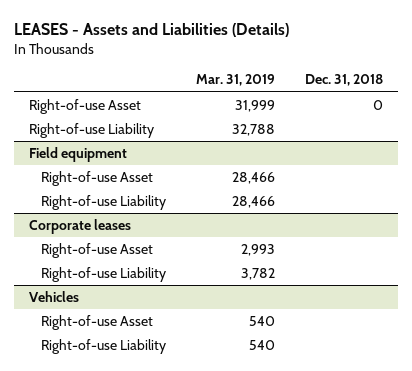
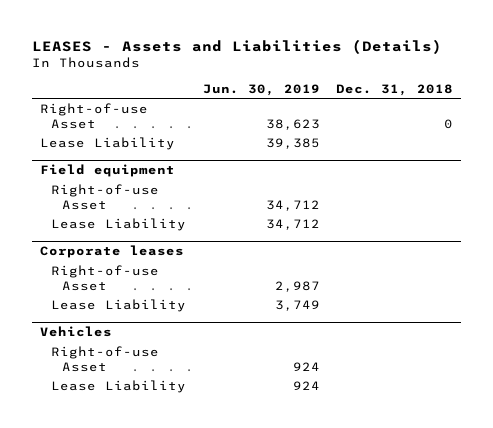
[196,74,276,87] Mar. 31, 2019 -> none
none -> [202,83,320,96] Jun. 30, 2019
[28,122,154,138] Right-of-use Liability -> [40,136,176,150] Lease Liability
[41,194,167,210] Right-of-use Liability -> [51,217,187,231] Lease Liability
[41,266,167,282] Right-of-use Liability -> [51,298,187,312] Lease Liability
[41,338,167,354] Right-of-use Liability -> [51,379,187,393] Lease Liability

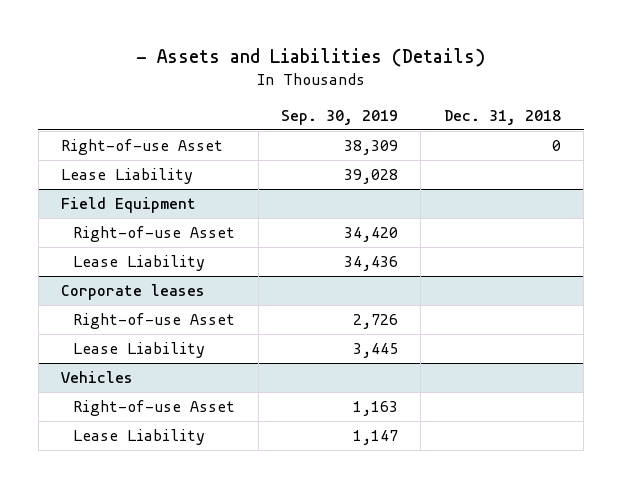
[32,38,443,54] LEASES - Assets and Liabilities (Details) -> [136,48,486,68] - Assets and Liabilities (Details)
[202,83,320,96] Jun. 30, 2019 -> none
none -> [281,110,399,126] Sep. 30, 2019
[40,164,176,178] Field equipment -> [61,196,197,213] Field Equipment

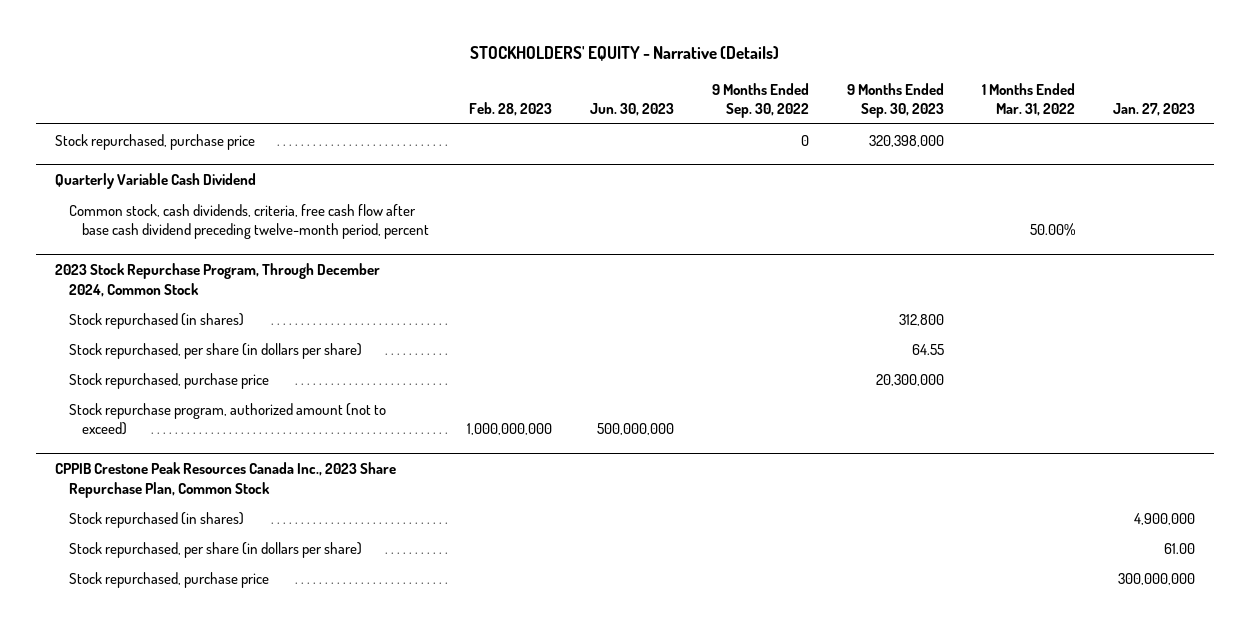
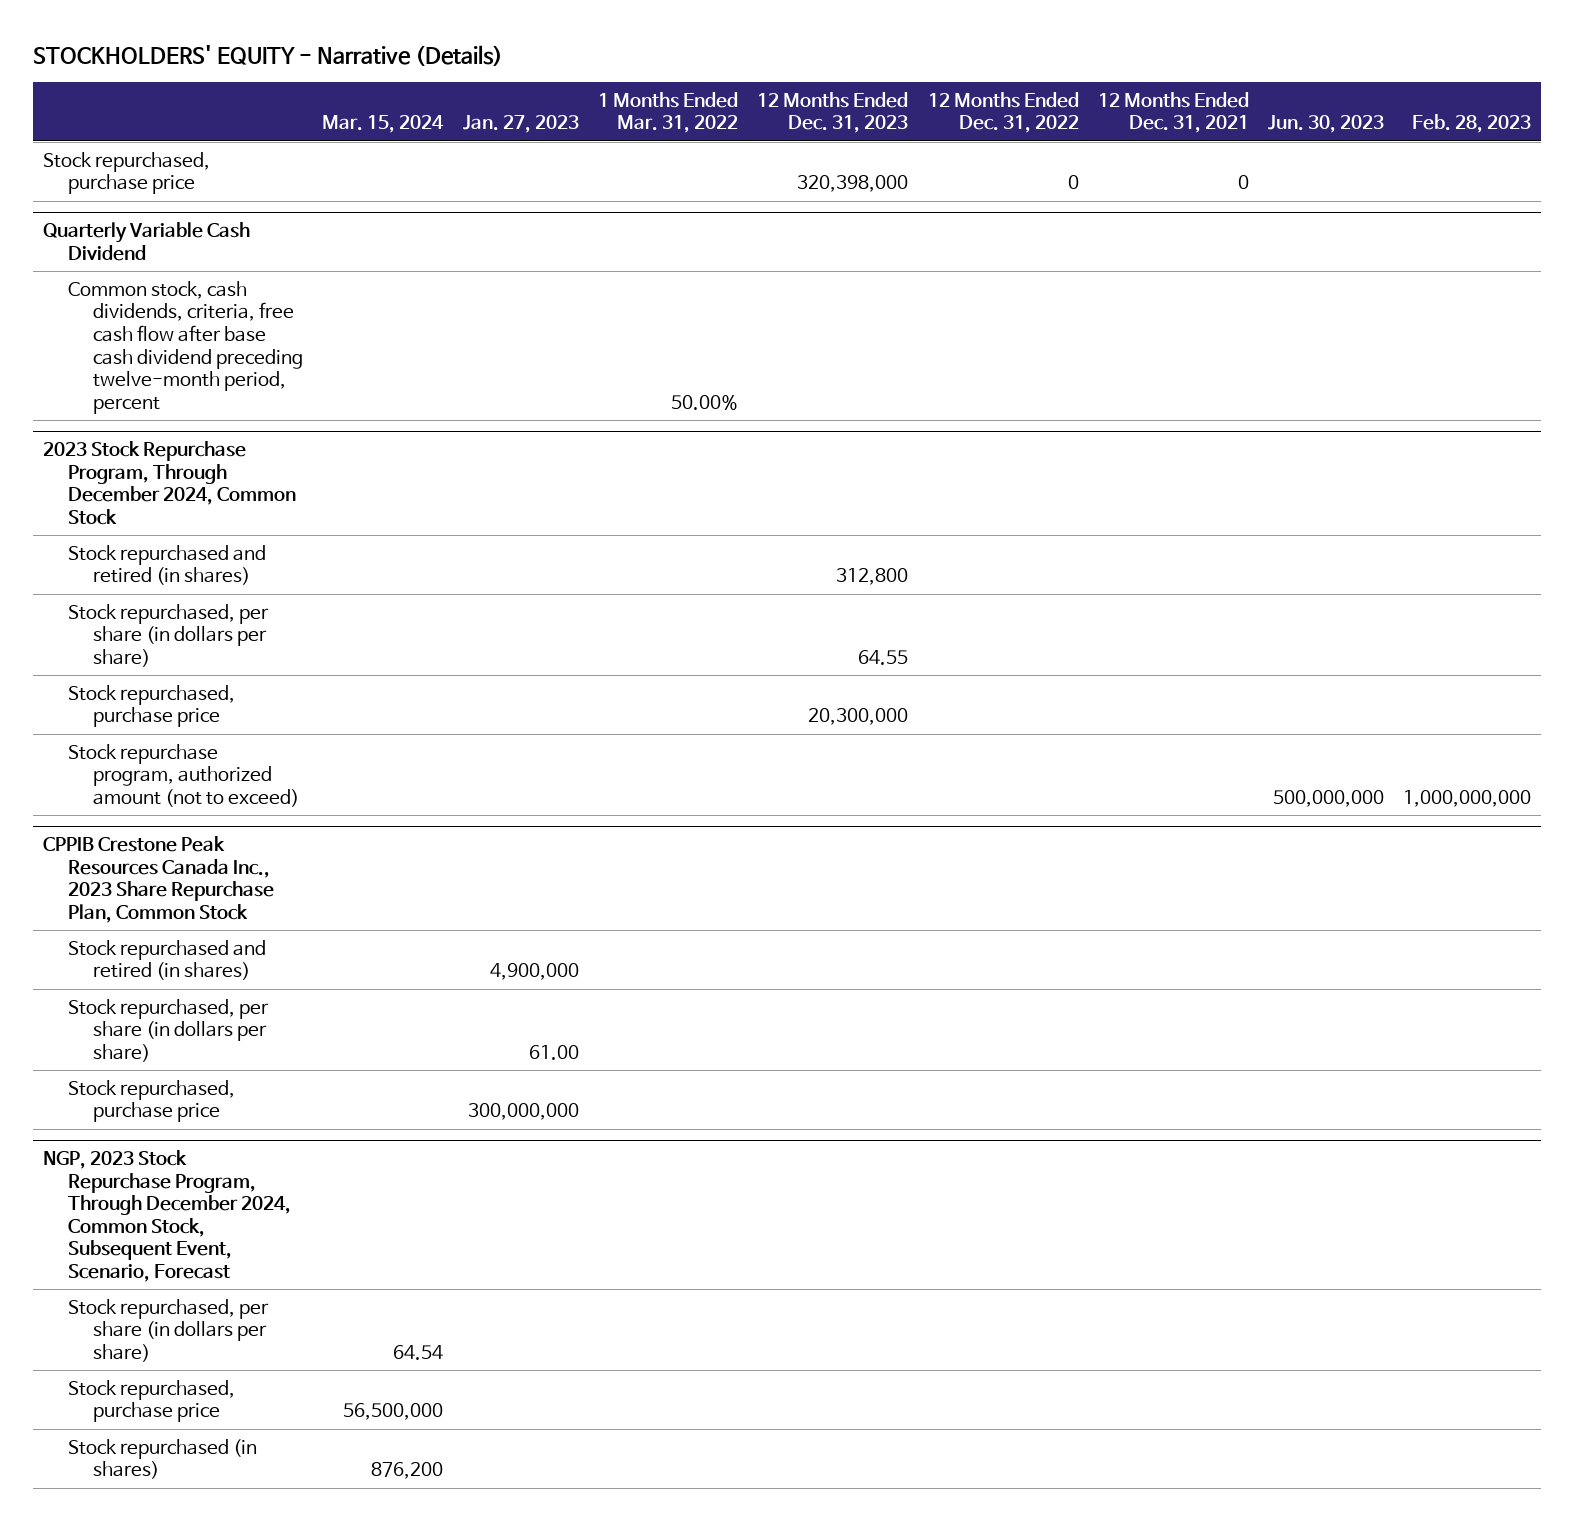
[712,82,810,119] 9 Months Ended Sep. 30, 2022 -> none
[847,82,945,119] 9 Months Ended Sep. 30, 2023 -> none
none -> [322,115,445,134] Mar. 15, 2024
none -> [757,91,909,134] 12 Months Ended Dec. 31, 2023
none -> [927,91,1079,134] 12 Months Ended Dec. 31, 2022
none -> [1097,91,1249,134] 12 Months Ended Dec. 31, 2021
[68,312,244,329] Stock repurchased (in shares) -> [67,544,266,586] Stock repurchased and retired (in shares)
[68,511,244,528] Stock repurchased (in shares) -> [67,939,266,981] Stock repurchased and retired (in shares)
none -> [42,1150,291,1282] NGP, 2023 Stock Repurchase Program, Through December 2024, Common Stock, Subsequent Event, Scenario, Forecast
none -> [67,1298,269,1363] Stock repurchased, per share (in dollars per share)
none -> [67,1379,235,1423] Stock repurchased, purchase price
none -> [67,1438,257,1480] Stock repurchased (in shares)

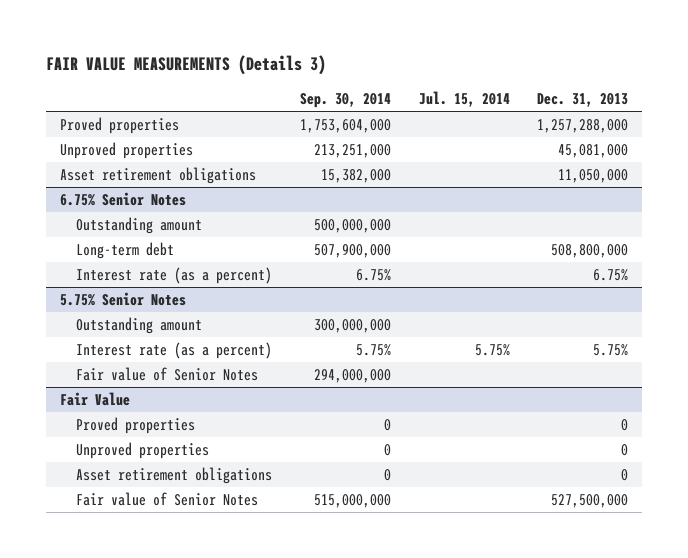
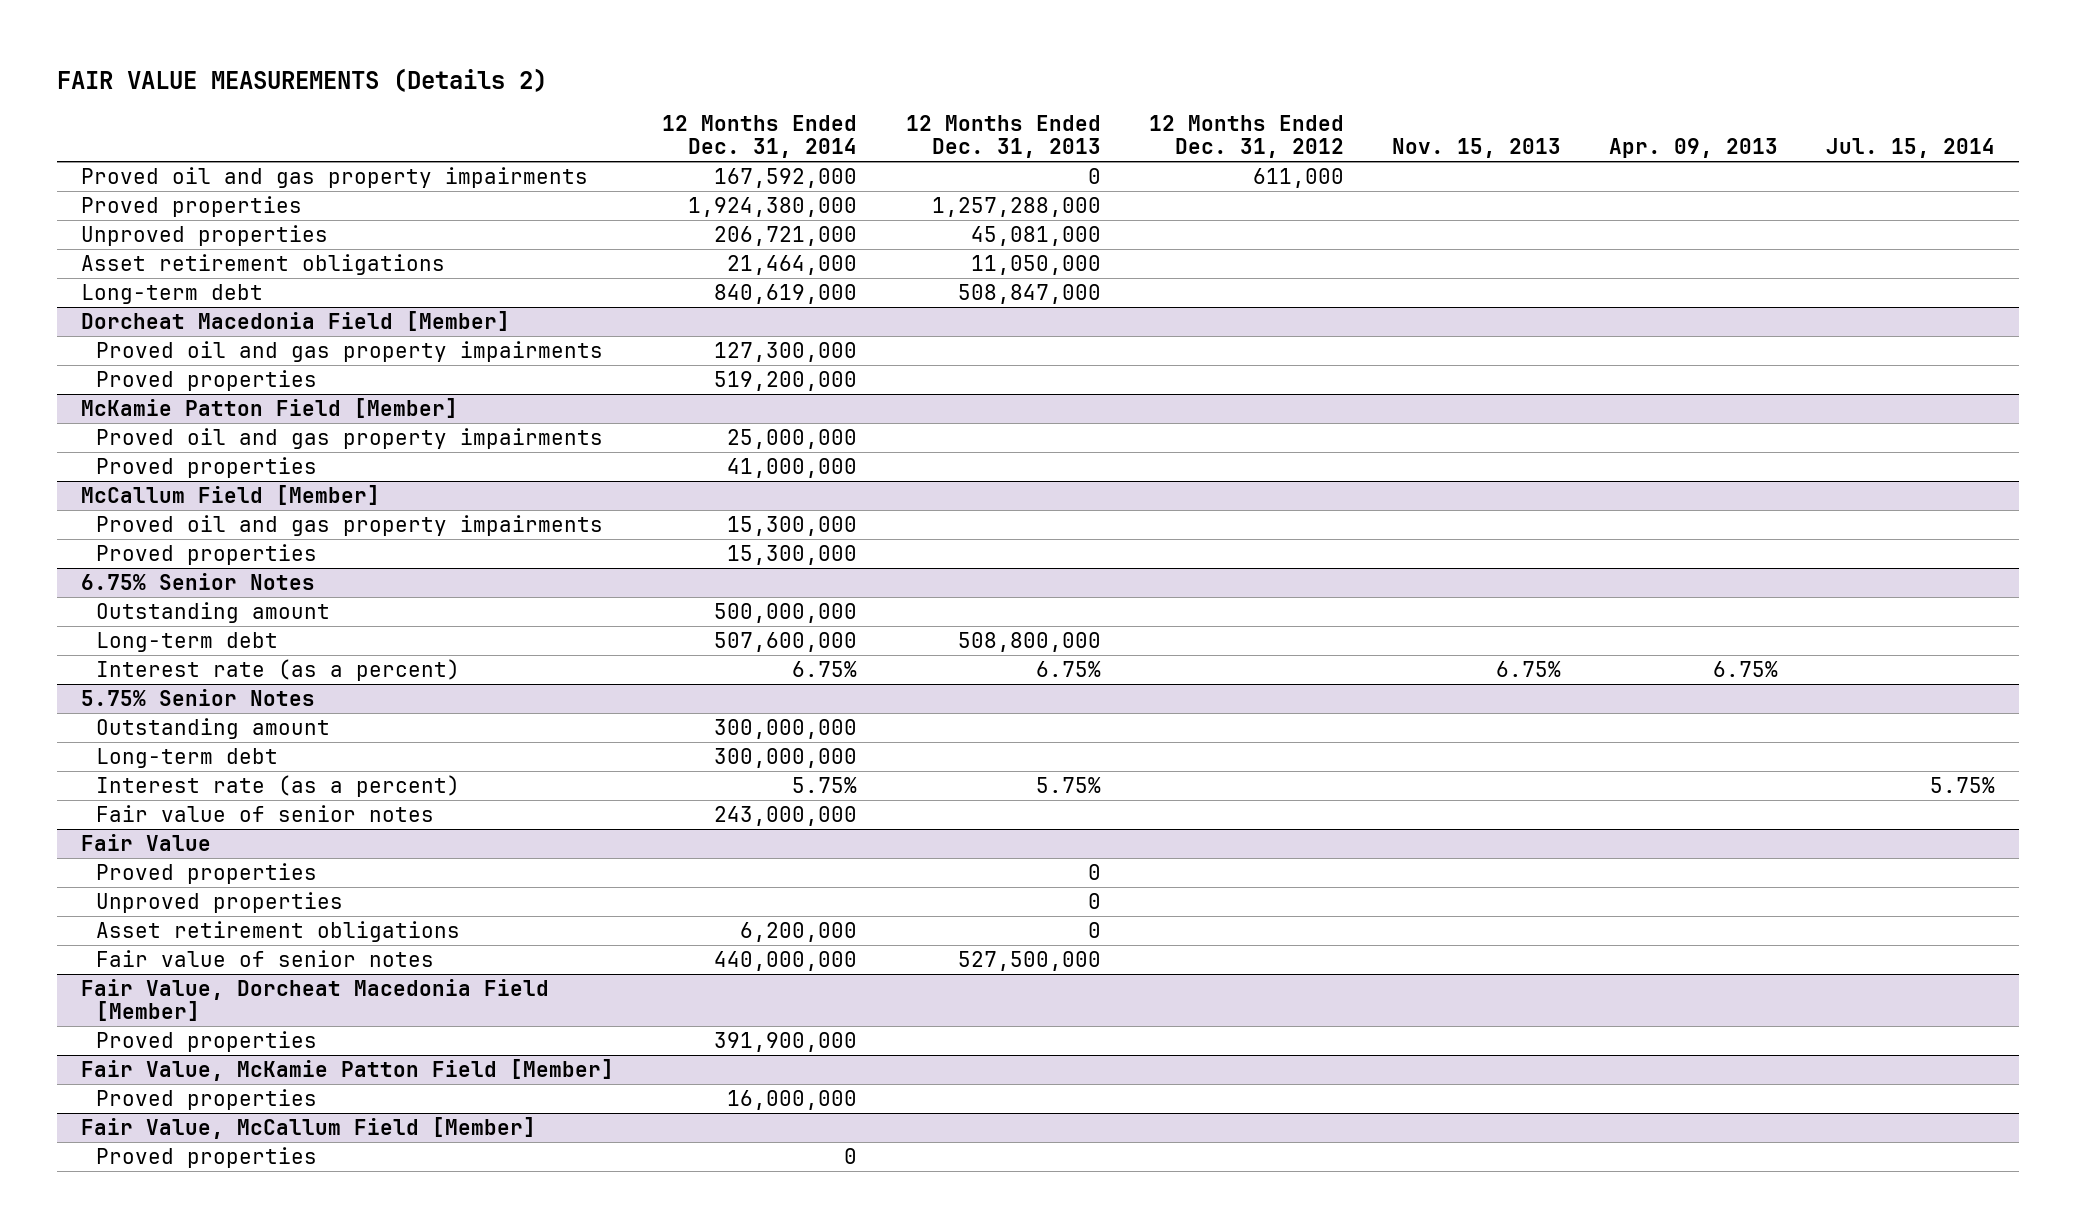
[46,55,327,76] FAIR VALUE MEASUREMENTS (Details 3) -> [57,67,548,92] FAIR VALUE MEASUREMENTS (Details 2)
[299,93,391,109] Sep. 30, 2014 -> none
[537,93,629,108] Dec. 31, 2013 -> none
none -> [662,114,858,159] 12 Months Ended Dec. 31, 2014
none -> [905,114,1101,159] 12 Months Ended Dec. 31, 2013
none -> [1148,114,1344,159] 12 Months Ended Dec. 31, 2012
none -> [1391,138,1561,159] Nov. 15, 2013
none -> [1609,138,1779,159] Apr. 09, 2013
none -> [81,166,589,188] Proved oil and gas property impairments
none -> [81,283,264,304] Long-term debt
none -> [81,310,511,331] Dorcheat Macedonia Field [Member]
none -> [95,340,603,362] Proved oil and gas property impairments
none -> [95,369,317,391] Proved properties
none -> [81,397,459,418] McKamie Patton Field [Member]
none -> [95,427,603,449] Proved oil and gas property impairments
none -> [95,456,317,478] Proved properties
none -> [81,484,381,505] McCallum Field [Member]
none -> [95,514,603,536] Proved oil and gas property impairments
none -> [95,543,317,565] Proved properties
none -> [95,747,278,768] Long-term debt
[76,367,259,382] Fair value of Senior Notes -> [95,804,434,822] Fair value of senior notes
[76,492,259,507] Fair value of Senior Notes -> [95,949,434,967] Fair value of senior notes
none -> [81,978,550,1022] Fair Value, Dorcheat Macedonia Field [Member]
none -> [95,1030,317,1052] Proved properties
none -> [81,1058,615,1081] Fair Value, McKamie Patton Field [Member]
none -> [95,1088,317,1110] Proved properties
none -> [81,1116,537,1139] Fair Value, McCallum Field [Member]
none -> [95,1146,317,1168] Proved properties

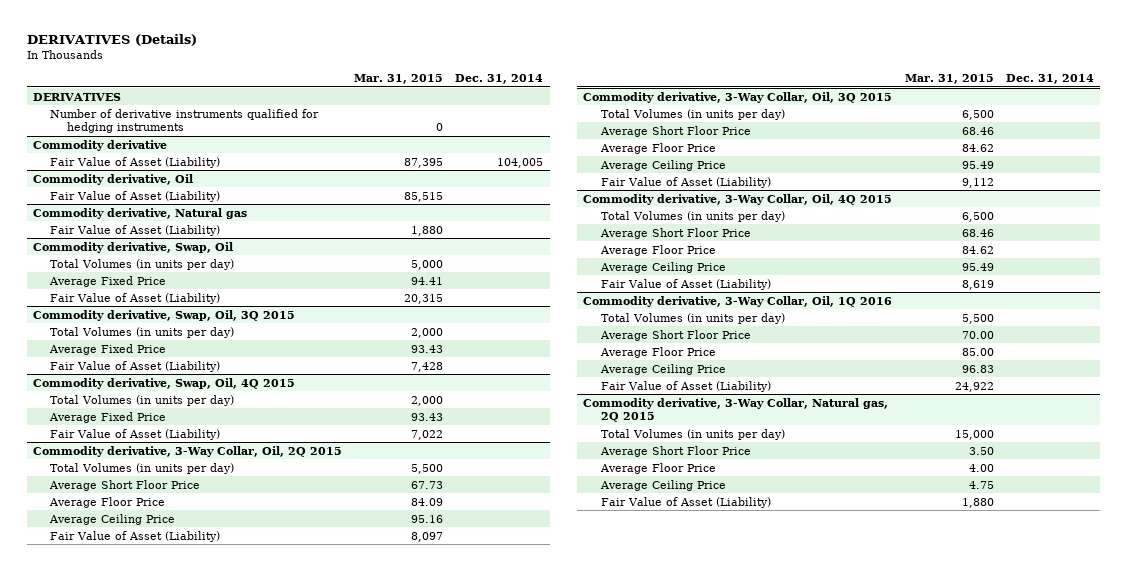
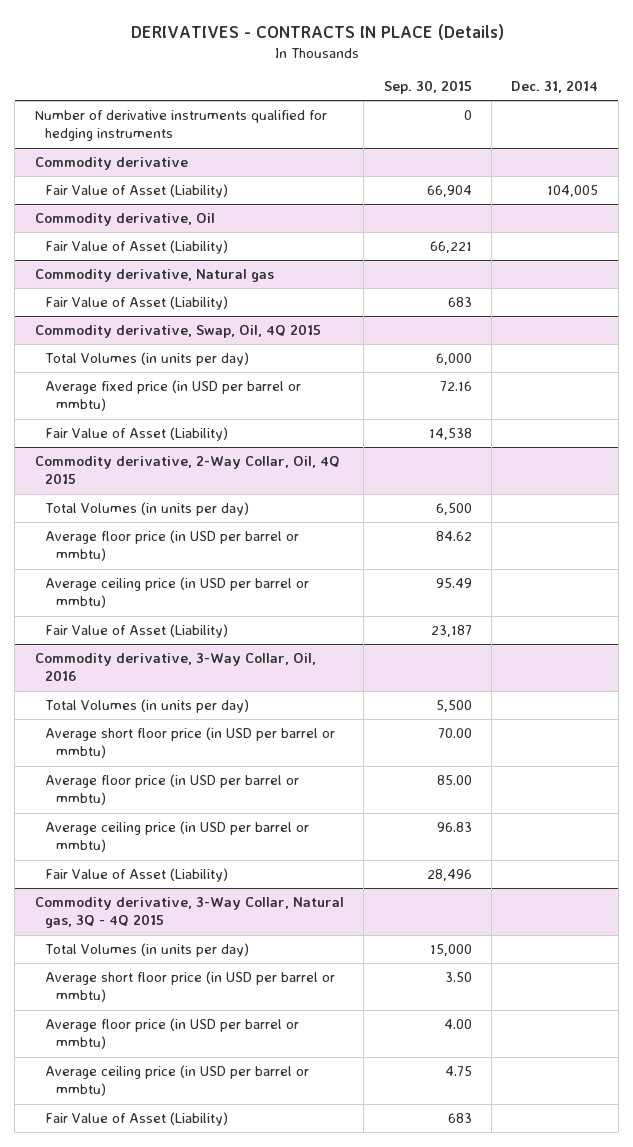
[26,33,197,46] DERIVATIVES (Details) -> [130,23,504,40] DERIVATIVES - CONTRACTS IN PLACE (Details)
[354,74,444,85] Mar. 31, 2015 -> none
none -> [383,80,472,95] Sep. 30, 2015
[32,92,121,101] DERIVATIVES -> none
[32,241,233,253] Commodity derivative, Swap, Oil -> none
[49,258,234,270] Total Volumes (in units per day) -> none
[48,275,166,287] Average Fixed Price -> none
[49,292,220,304] Fair Value of Asset (Liability) -> none
[32,309,295,321] Commodity derivative, Swap, Oil, 3Q 2015 -> none
[49,326,234,338] Total Volumes (in units per day) -> none
[48,343,166,355] Average Fixed Price -> none
[49,360,220,372] Fair Value of Asset (Liability) -> none
[48,411,166,423] Average Fixed Price -> [45,380,302,412] Average fixed price (in USD per barrel or mmbtu)
[32,445,342,457] Commodity derivative, 3-Way Collar, Oil, 2Q 2015 -> none
[49,462,234,474] Total Volumes (in units per day) -> none
[48,479,200,491] Average Short Floor Price -> none
[48,496,165,508] Average Floor Price -> none
[48,513,175,525] Average Ceiling Price -> none
[49,530,220,542] Fair Value of Asset (Liability) -> none
[583,91,893,103] Commodity derivative, 3-Way Collar, Oil, 3Q 2015 -> none
[600,108,785,120] Total Volumes (in units per day) -> none
[599,125,751,137] Average Short Floor Price -> none
[599,142,716,154] Average Floor Price -> none
[599,159,726,171] Average Ceiling Price -> none
[600,176,771,188] Fair Value of Asset (Liability) -> none
[583,193,893,205] Commodity derivative, 3-Way Collar, Oil, 4Q 2015 -> [34,456,340,485] Commodity derivative, 2-Way Collar, Oil, 4Q 2015
[599,227,751,239] Average Short Floor Price -> none
[599,244,716,256] Average Floor Price -> [45,530,300,562] Average floor price (in USD per barrel or mmbtu)
[599,261,726,273] Average Ceiling Price -> [45,577,310,609] Average ceiling price (in USD per barrel or mmbtu)
[583,295,893,307] Commodity derivative, 3-Way Collar, Oil, 1Q 2016 -> [34,653,316,682] Commodity derivative, 3-Way Collar, Oil, 2016
[599,329,751,341] Average Short Floor Price -> [45,727,336,759] Average short floor price (in USD per barrel or mmbtu)
[599,346,716,358] Average Floor Price -> [45,774,300,806] Average floor price (in USD per barrel or mmbtu)
[599,363,726,375] Average Ceiling Price -> [45,821,310,853] Average ceiling price (in USD per barrel or mmbtu)
[583,397,889,423] Commodity derivative, 3-Way Collar, Natural gas, 2Q 2015 -> [34,897,344,929] Commodity derivative, 3-Way Collar, Natural gas, 3Q - 4Q 2015
[599,445,751,457] Average Short Floor Price -> [45,971,336,1003] Average short floor price (in USD per barrel or mmbtu)
[599,462,716,474] Average Floor Price -> [45,1018,300,1050] Average floor price (in USD per barrel or mmbtu)
[599,479,726,491] Average Ceiling Price -> [45,1065,310,1097] Average ceiling price (in USD per barrel or mmbtu)

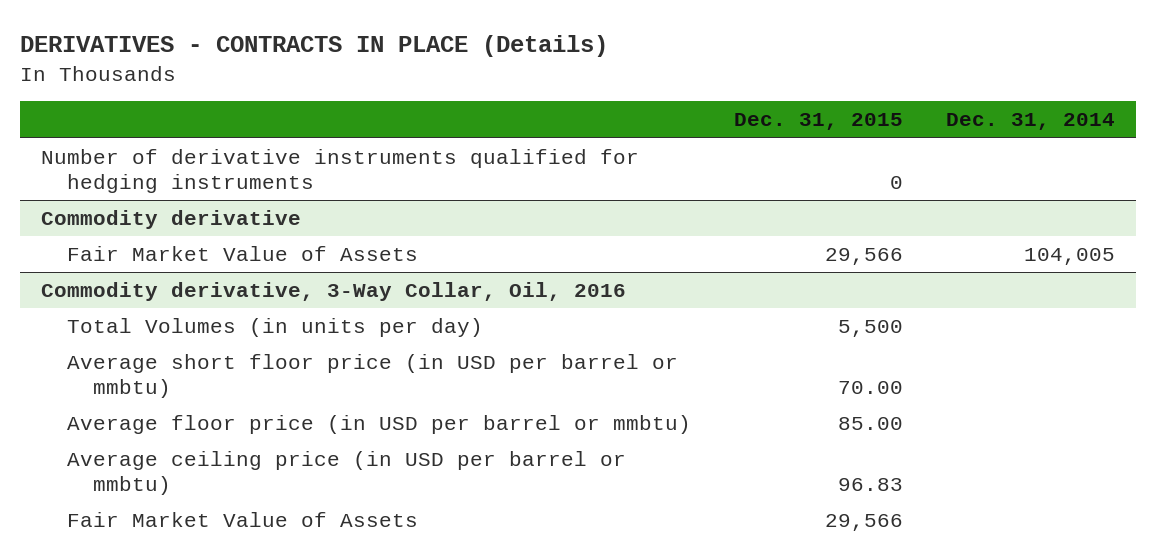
[383,80,472,95] Sep. 30, 2015 -> none
none -> [734,113,904,131] Dec. 31, 2015
[34,213,215,227] Commodity derivative, Oil -> none
[45,240,229,255] Fair Value of Asset (Liability) -> none
[34,269,274,283] Commodity derivative, Natural gas -> none
[45,296,229,311] Fair Value of Asset (Liability) -> none
[34,324,321,339] Commodity derivative, Swap, Oil, 4Q 2015 -> none
[45,352,250,367] Total Volumes (in units per day) -> none
[45,380,302,412] Average fixed price (in USD per barrel or mmbtu) -> none
[45,427,229,442] Fair Value of Asset (Liability) -> none
[34,456,340,485] Commodity derivative, 2-Way Collar, Oil, 4Q 2015 -> none
[45,502,250,517] Total Volumes (in units per day) -> none
[45,530,300,562] Average floor price (in USD per barrel or mmbtu) -> none
[45,577,310,609] Average ceiling price (in USD per barrel or mmbtu) -> none
[45,624,229,639] Fair Value of Asset (Liability) -> none
[45,184,229,199] Fair Value of Asset (Liability) -> [67,245,419,261] Fair Market Value of Assets
[34,897,344,929] Commodity derivative, 3-Way Collar, Natural gas, 3Q - 4Q 2015 -> none
[45,943,250,958] Total Volumes (in units per day) -> none
[45,971,336,1003] Average short floor price (in USD per barrel or mmbtu) -> none
[45,1018,300,1050] Average floor price (in USD per barrel or mmbtu) -> none
[45,1065,310,1097] Average ceiling price (in USD per barrel or mmbtu) -> none
[45,1112,229,1127] Fair Value of Asset (Liability) -> none
[45,868,229,883] Fair Value of Asset (Liability) -> [67,511,419,527] Fair Market Value of Assets

